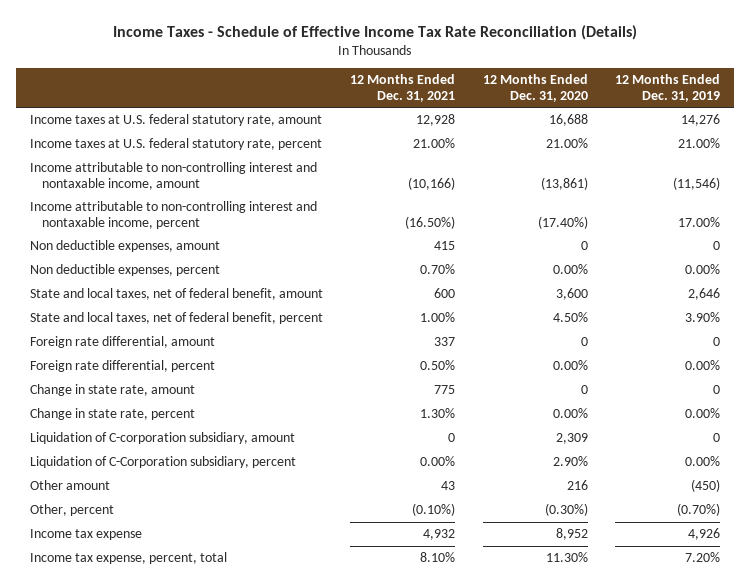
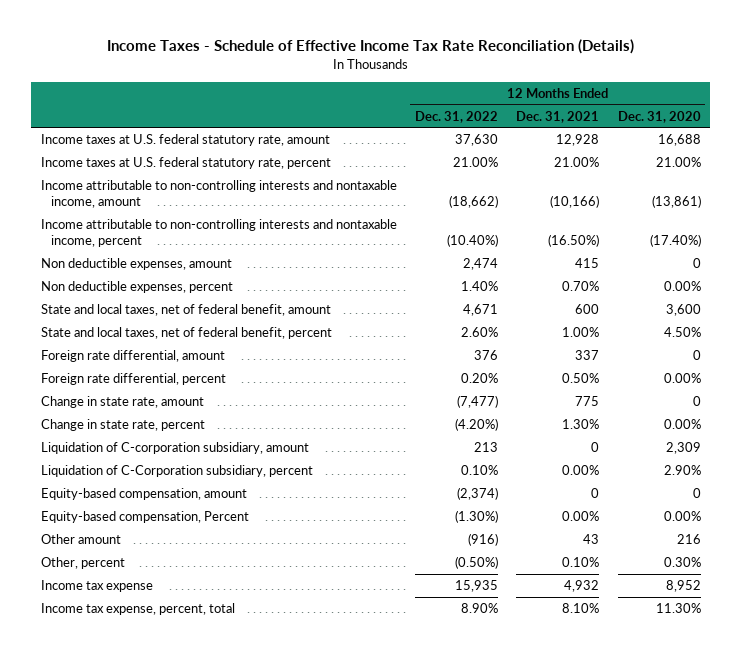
[615,74,721,102] 12 Months Ended Dec. 31, 2019 -> none
none -> [415,110,499,123] Dec. 31, 2022
[29,162,317,190] Income attributable to non-controlling interest and nontaxable income, amount -> [40,180,397,209] Income attributable to non-controlling interests and nontaxable income, amount
[29,201,317,229] Income attributable to non-controlling interest and nontaxable income, percent -> [40,219,397,248] Income attributable to non-controlling interests and nontaxable income, percent
none -> [40,488,247,501] Equity-based compensation, amount
none -> [40,511,249,524] Equity-based compensation, Percent
[412,503,456,517] (0.10%) -> [562,557,600,568] 0.10%
[544,503,588,517] (0.30%) -> [663,557,701,568] 0.30%

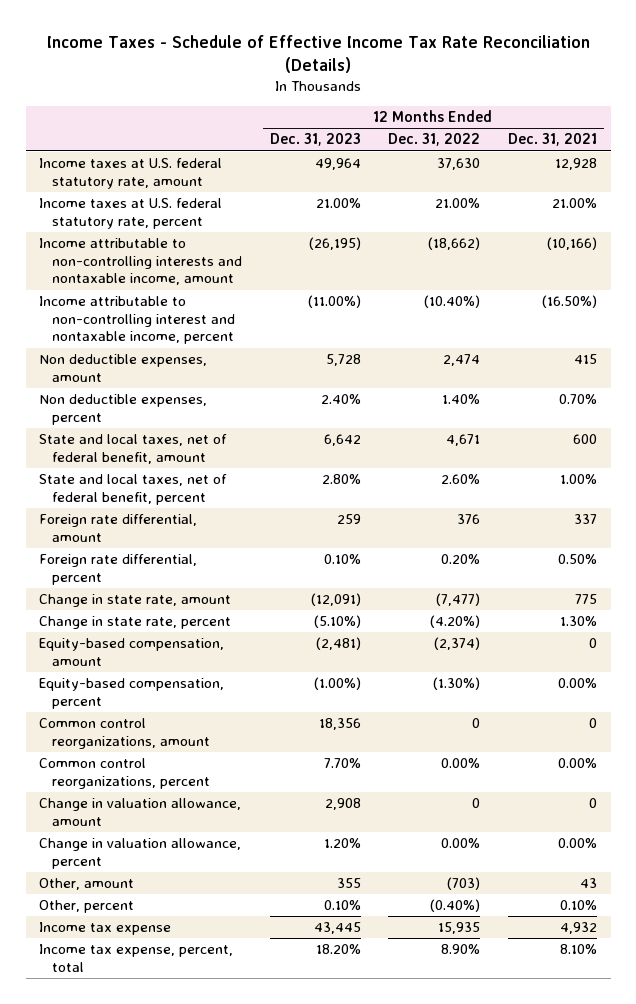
[617,110,701,123] Dec. 31, 2020 -> none
none -> [269,133,361,147] Dec. 31, 2023
[40,219,397,248] Income attributable to non-controlling interests and nontaxable income, percent -> [39,296,236,345] Income attributable to non-controlling interest and nontaxable income, percent
[40,442,309,455] Liquidation of C-corporation subsidiary, amount -> none
[40,465,313,478] Liquidation of C-Corporation subsidiary, percent -> none
[40,511,249,524] Equity-based compensation, Percent -> [39,678,225,709] Equity-based compensation, percent
none -> [39,718,211,749] Common control reorganizations, amount
none -> [39,758,211,789] Common control reorganizations, percent
none -> [39,798,242,826] Change in valuation allowance, amount
none -> [39,838,242,869] Change in valuation allowance, percent
[40,534,121,545] Other amount -> [39,878,135,891] Other, amount
[468,533,499,547] (916) -> [447,877,481,891] (703)
[455,556,499,570] (0.50%) -> [430,899,481,913] (0.40%)

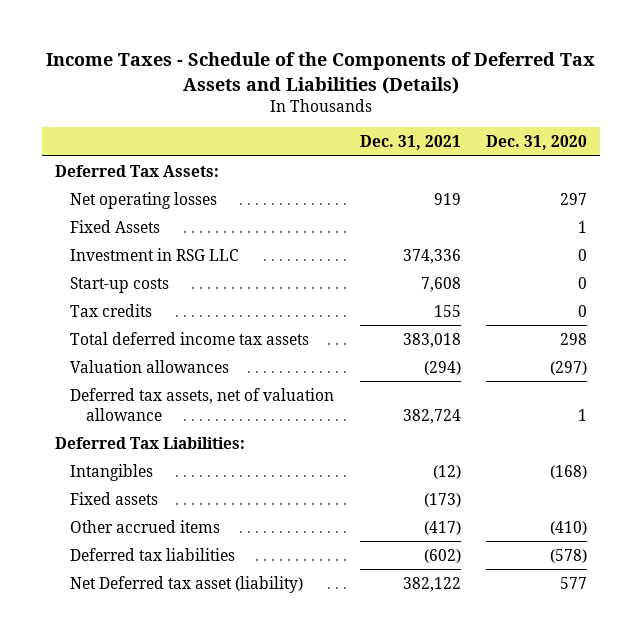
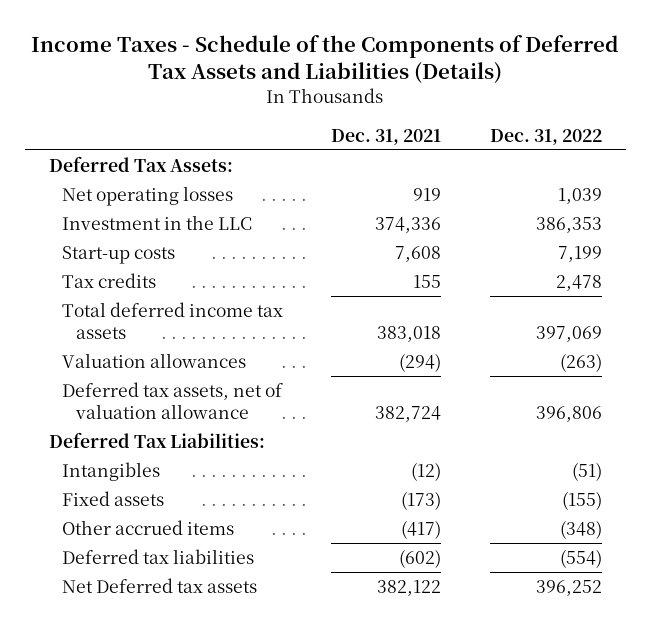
[486,135,588,151] Dec. 31, 2020 -> none
none -> [489,128,602,145] Dec. 31, 2022
[70,219,161,233] Fixed Assets -> none
[70,247,240,261] Investment in RSG LLC -> [62,214,253,230] Investment in the LLC
[70,575,304,593] Net Deferred tax asset (liability) -> [62,577,258,593] Net Deferred tax assets

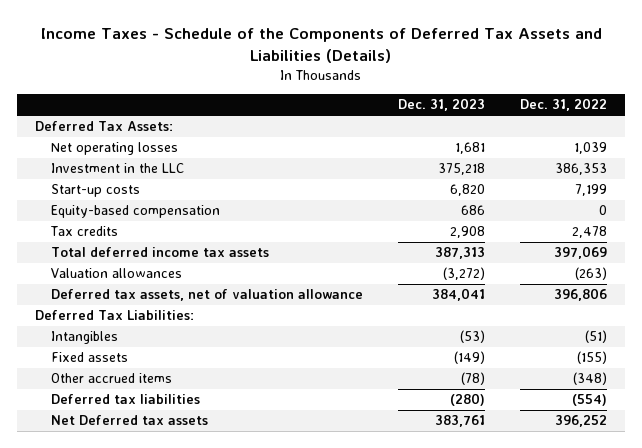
[331,128,442,145] Dec. 31, 2021 -> none
none -> [398,98,486,112] Dec. 31, 2023
none -> [51,205,221,219] Equity-based compensation

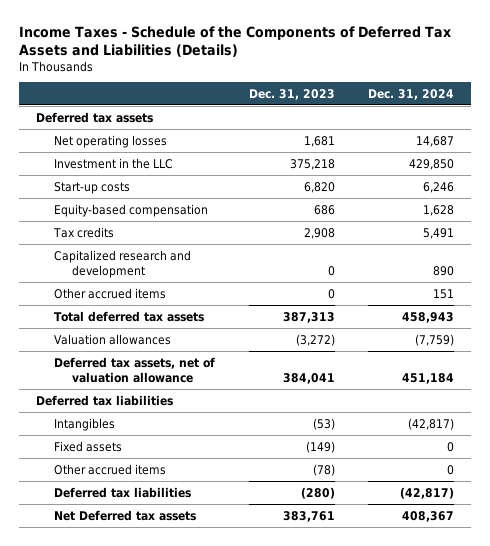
[520,98,608,112] Dec. 31, 2022 -> none
none -> [368,88,455,100] Dec. 31, 2024
[34,121,173,132] Deferred Tax Assets: -> [35,111,153,123] Deferred tax assets
none -> [53,249,191,278] Capitalized research and development
none -> [53,287,166,299] Other accrued items
[51,247,270,258] Total deferred income tax assets -> [53,310,204,322] Total deferred tax assets
[34,310,194,321] Deferred Tax Liabilities: -> [35,394,173,406] Deferred tax liabilities

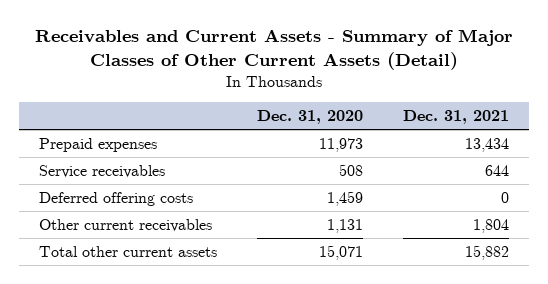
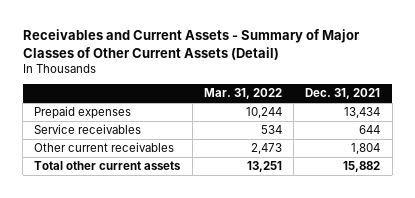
[256,110,363,125] Dec. 31, 2020 -> none
none -> [203,88,282,100] Mar. 31, 2022
[38,191,193,206] Deferred offering costs -> none

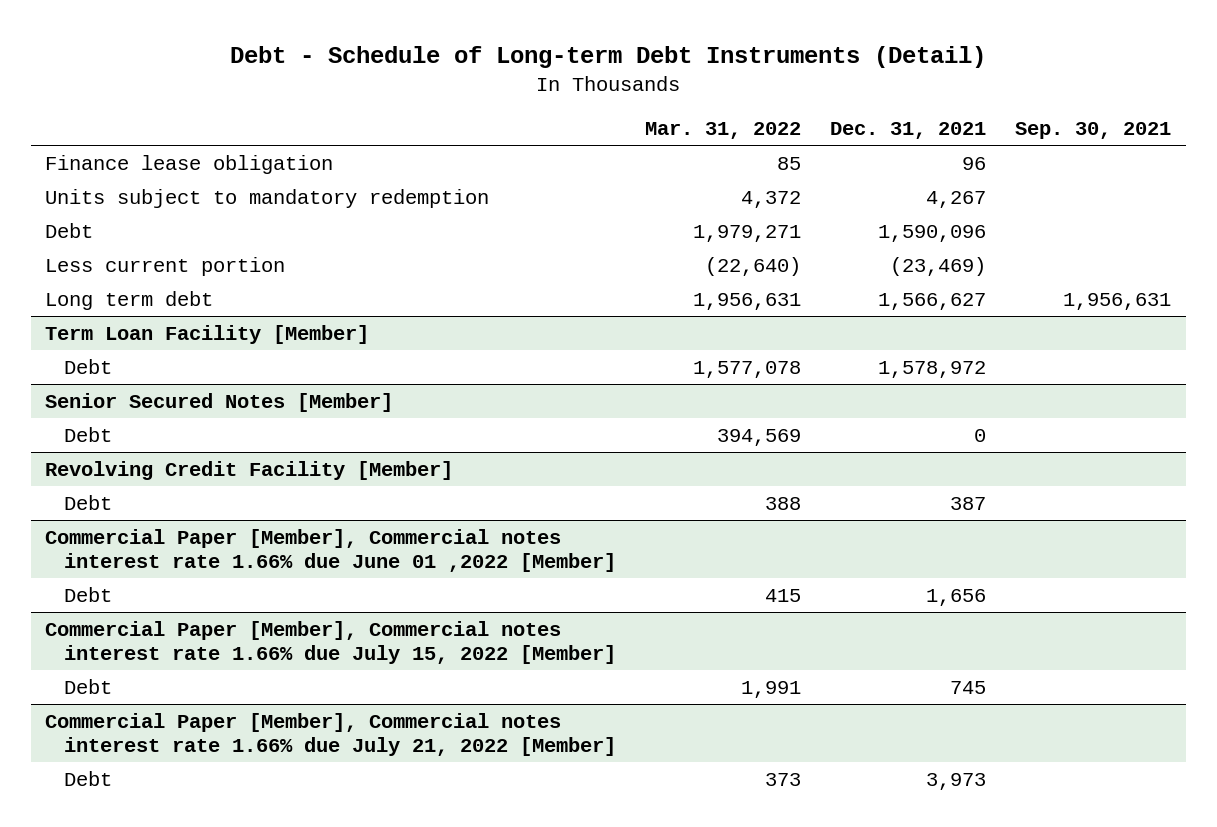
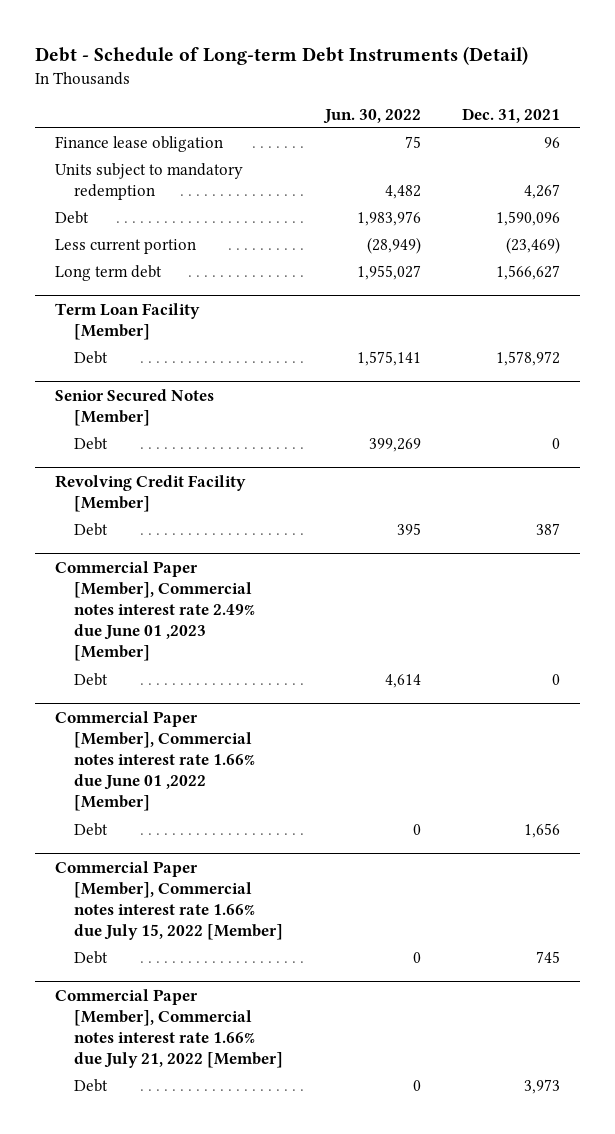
[644,122,801,140] Mar. 31, 2022 -> none
[1015,122,1172,140] Sep. 30, 2021 -> none
none -> [322,108,421,124] Jun. 30, 2022
none -> [55,560,256,662] Commercial Paper [Member], Commercial notes interest rate 2.49% due June 01 ,2023 [Member]
none -> [74,673,109,687] Debt

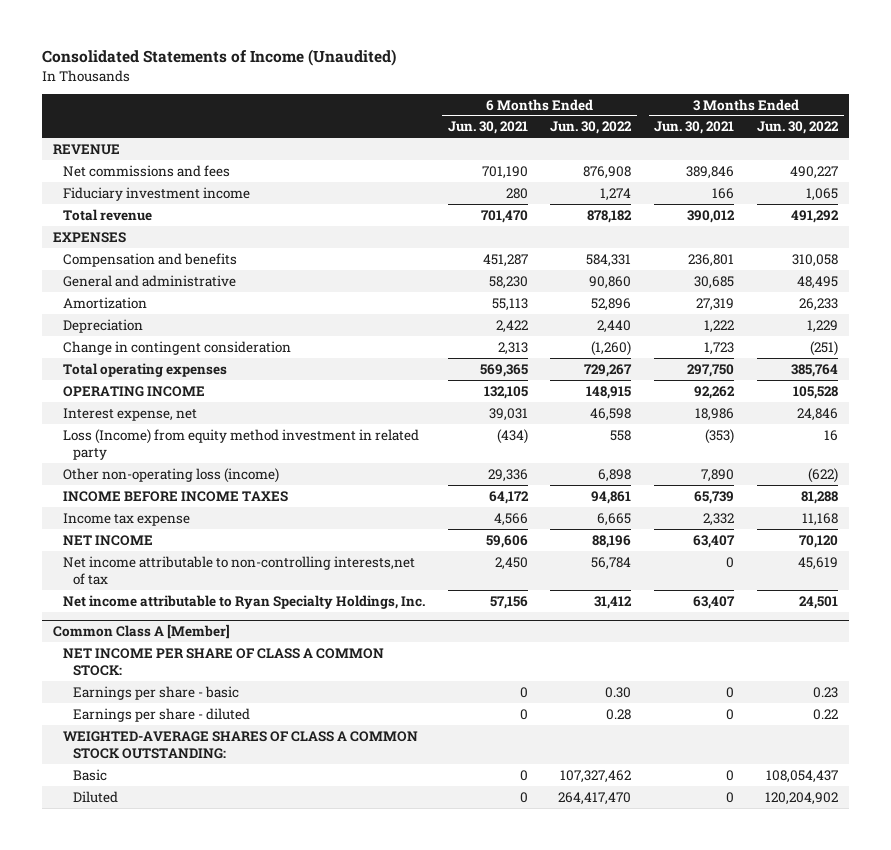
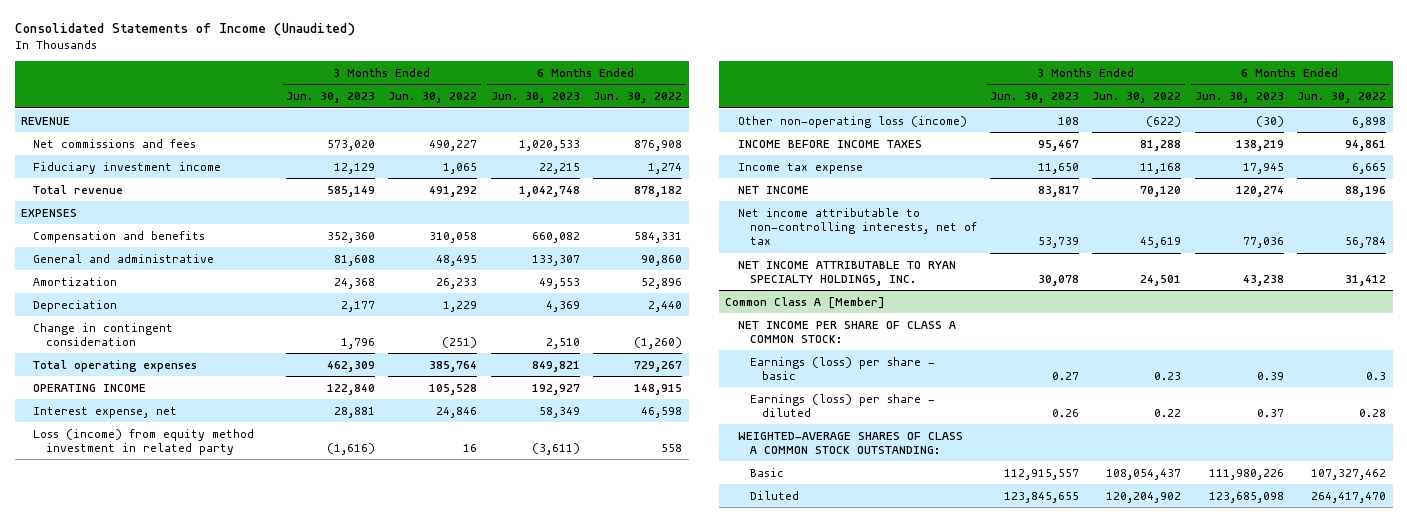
[447,121,528,135] Jun. 30, 2021 -> none
[654,121,735,135] Jun. 30, 2021 -> none
none -> [285,92,375,104] Jun. 30, 2023
none -> [490,92,580,104] Jun. 30, 2023
[62,428,419,460] Loss (Income) from equity method investment in related party -> [33,428,255,455] Loss (income) from equity method investment in related party
[62,555,415,585] Net income attributable to non-controlling interests,net of tax -> [737,207,977,246] Net income attributable to non-controlling interests, net of tax
[62,594,425,609] Net income attributable to Ryan Specialty Holdings, Inc. -> [737,260,956,286] NET INCOME ATTRIBUTABLE TO RYAN SPECIALTY HOLDINGS, INC.
[72,685,239,700] Earnings per share - basic -> [749,356,935,380] Earnings (loss) per share - basic
[605,686,632,698] 0.30 -> [1366,371,1387,380] 0.3
[72,707,250,722] Earnings per share - diluted -> [749,393,935,417] Earnings (loss) per share - diluted

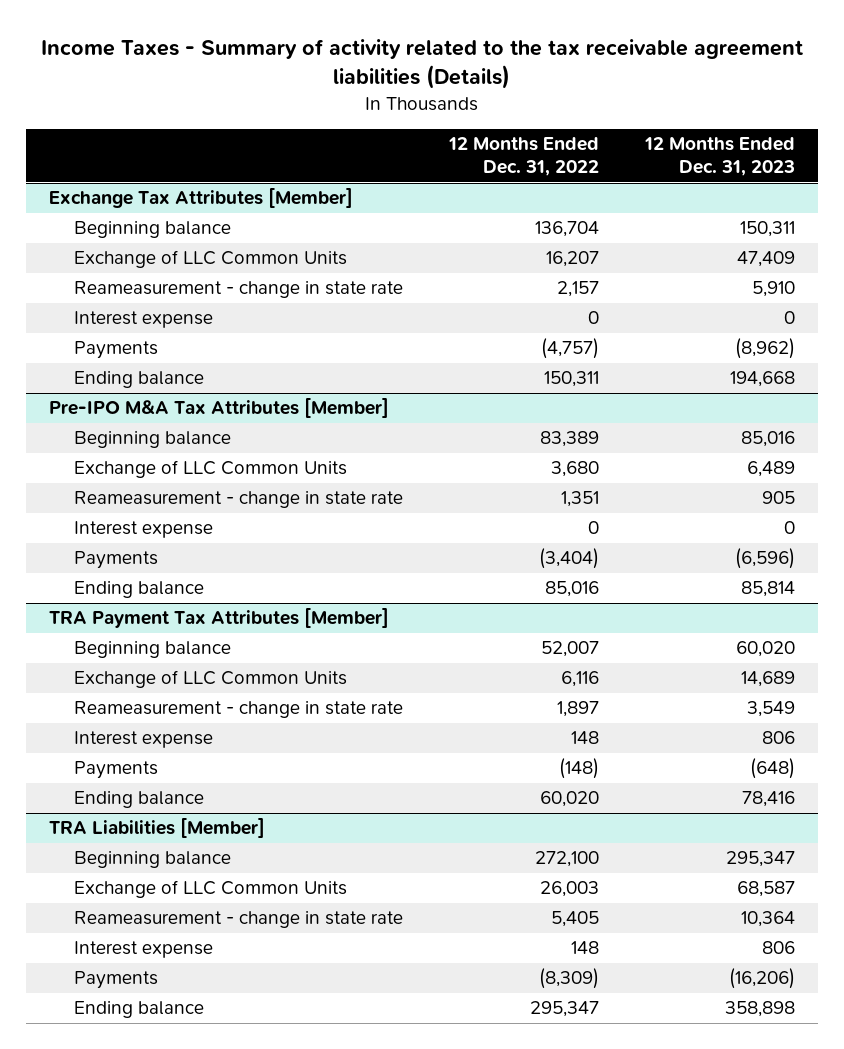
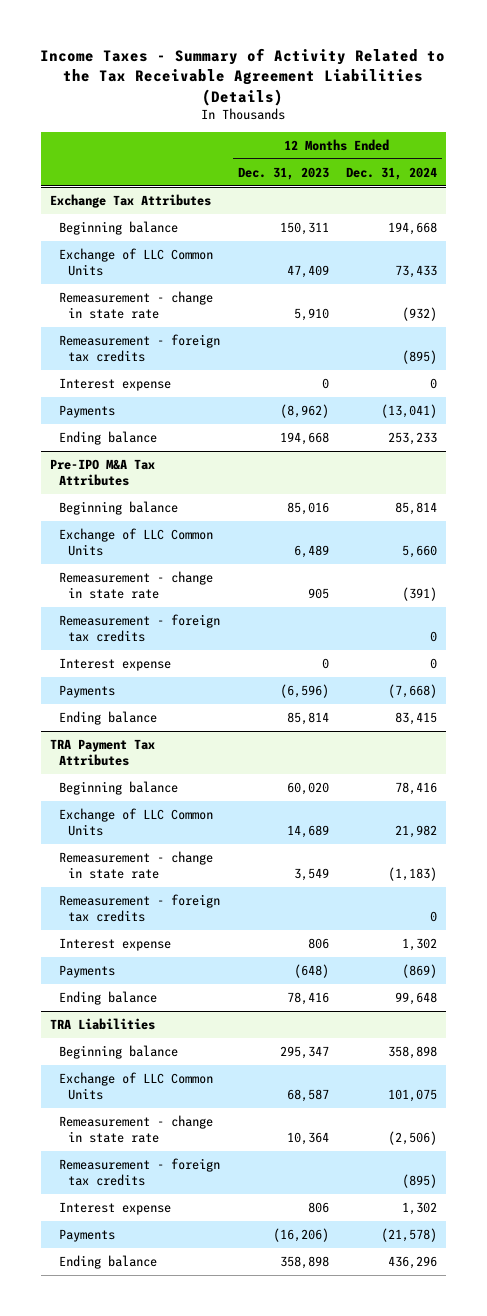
[41,39,804,90] Income Taxes - Summary of activity related to the tax receivable agreement liabilities (Details) -> [40,48,446,106] Income Taxes - Summary of Activity Related to the Tax Receivable Agreement Liabilities (Details)
[447,137,599,177] 12 Months Ended Dec. 31, 2022 -> none
none -> [346,166,438,180] Dec. 31, 2024
[48,188,353,209] Exchange Tax Attributes [Member] -> [49,193,211,208] Exchange Tax Attributes
[73,281,403,299] Reameasurement - change in state rate -> [58,290,213,320] Remeasurement - change in state rate
none -> [58,333,220,363] Remeasurement - foreign tax credits
[48,398,389,419] Pre-IPO M&A Tax Attributes [Member] -> [49,458,155,487] Pre-IPO M&A Tax Attributes
[73,491,403,509] Reameasurement - change in state rate -> [58,570,213,600] Remeasurement - change in state rate
none -> [58,613,220,643] Remeasurement - foreign tax credits
[48,608,389,629] TRA Payment Tax Attributes [Member] -> [49,738,155,767] TRA Payment Tax Attributes
[73,701,403,719] Reameasurement - change in state rate -> [58,850,213,880] Remeasurement - change in state rate
none -> [58,893,220,923] Remeasurement - foreign tax credits
[48,818,265,839] TRA Liabilities [Member] -> [49,1017,155,1030] TRA Liabilities
[73,911,403,929] Reameasurement - change in state rate -> [58,1114,213,1144] Remeasurement - change in state rate
none -> [58,1157,220,1187] Remeasurement - foreign tax credits

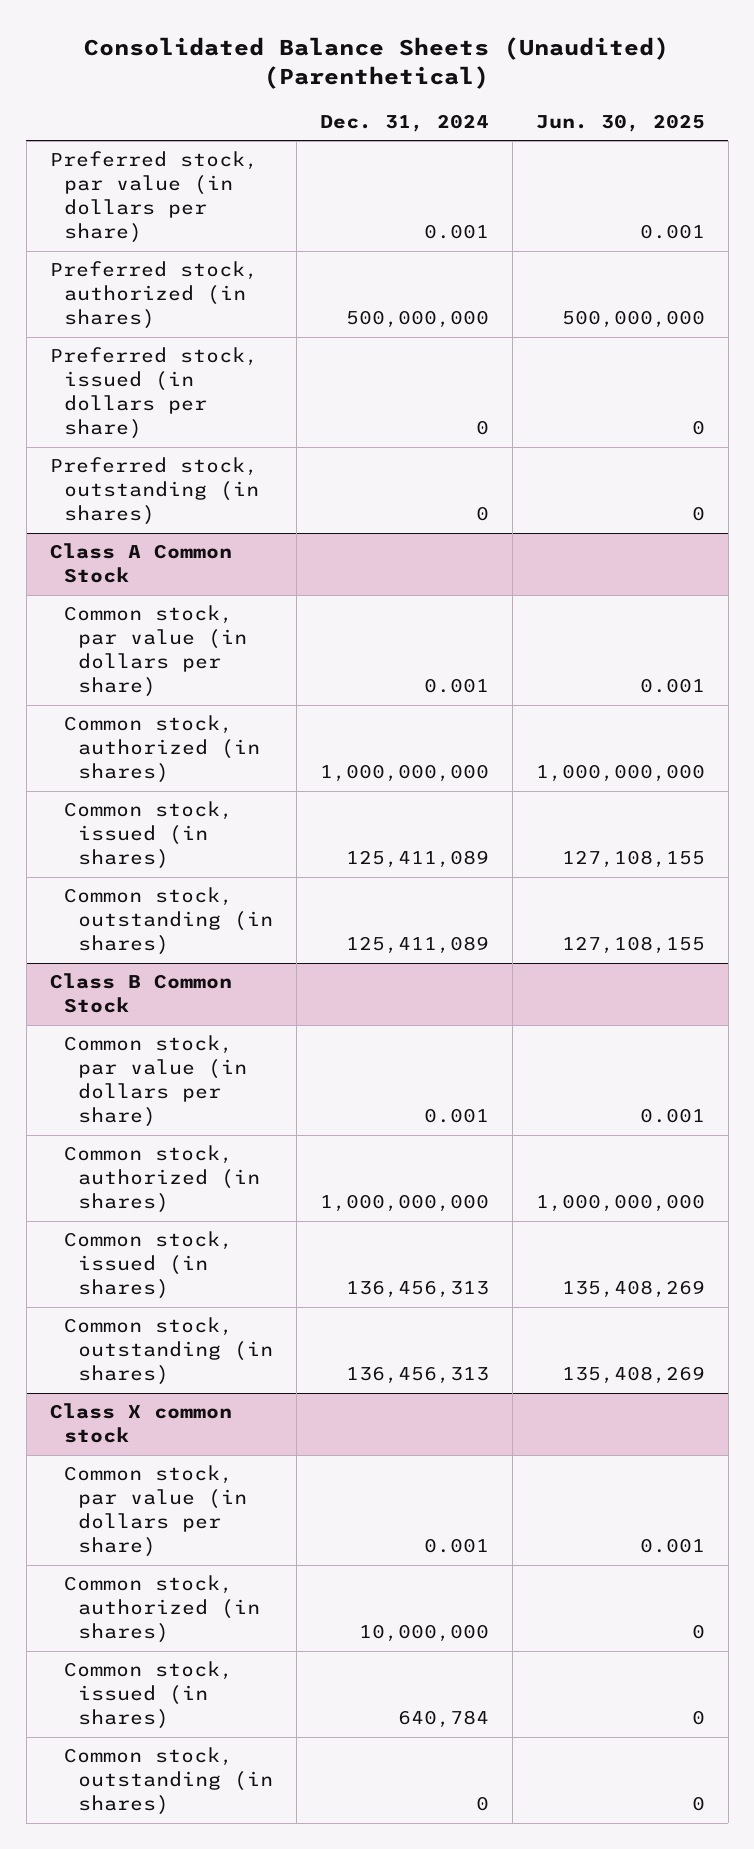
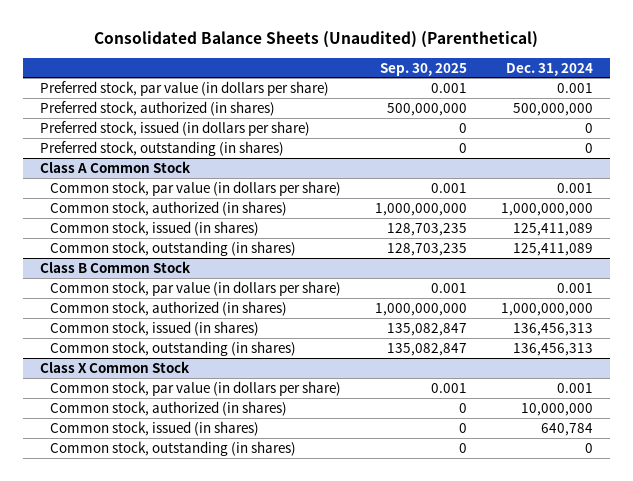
[535,113,705,132] Jun. 30, 2025 -> none
none -> [380,62,468,76] Sep. 30, 2025
[49,1403,232,1444] Class X common stock -> [39,360,190,373] Class X Common Stock

